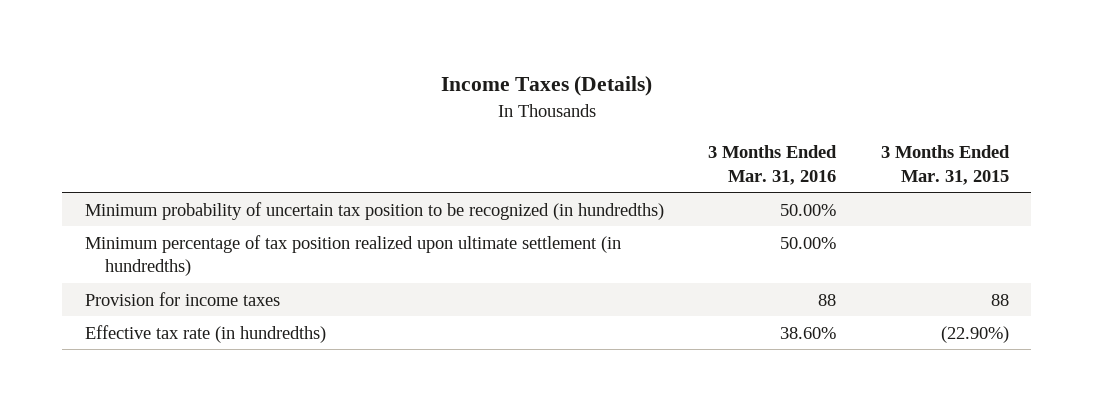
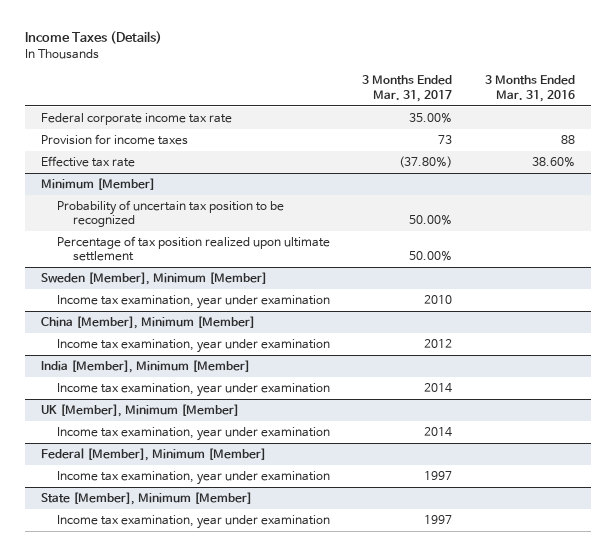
[881,144,1011,185] 3 Months Ended Mar. 31, 2015 -> none
none -> [362,75,453,102] 3 Months Ended Mar. 31, 2017
[84,201,664,220] Minimum probability of uncertain tax position to be recognized (in hundredths) -> none
[84,234,621,277] Minimum percentage of tax position realized upon ultimate settlement (in hundredths) -> none
none -> [40,113,232,126] Federal corporate income tax rate
[84,324,326,343] Effective tax rate (in hundredths) -> [40,156,135,168] Effective tax rate
none -> [40,178,155,191] Minimum [Member]
none -> [57,200,285,228] Probability of uncertain tax position to be recognized
none -> [57,236,331,262] Percentage of tax position realized upon ultimate settlement
none -> [40,272,267,286] Sweden [Member], Minimum [Member]
none -> [57,295,331,310] Income tax examination, year under examination
none -> [40,316,255,330] China [Member], Minimum [Member]
none -> [57,339,331,354] Income tax examination, year under examination
none -> [40,360,250,374] India [Member], Minimum [Member]
none -> [57,383,331,398] Income tax examination, year under examination
none -> [40,404,239,418] UK [Member], Minimum [Member]
none -> [57,427,331,442] Income tax examination, year under examination
none -> [40,448,266,462] Federal [Member], Minimum [Member]
none -> [57,471,331,486] Income tax examination, year under examination
none -> [40,492,252,506] State [Member], Minimum [Member]
none -> [57,515,331,530] Income tax examination, year under examination

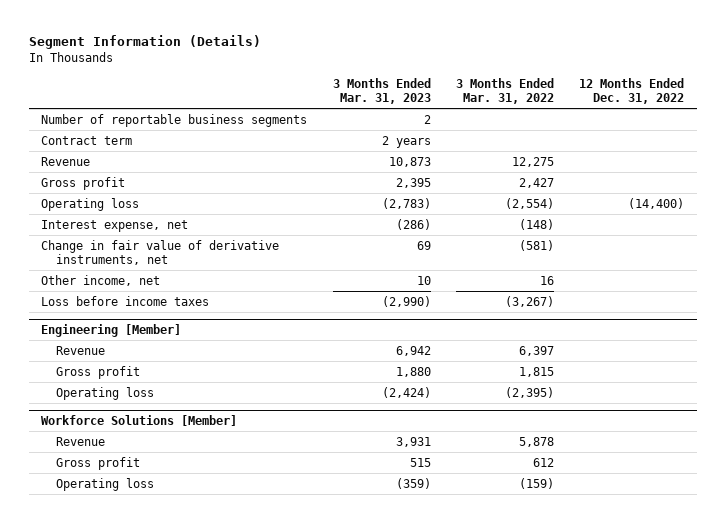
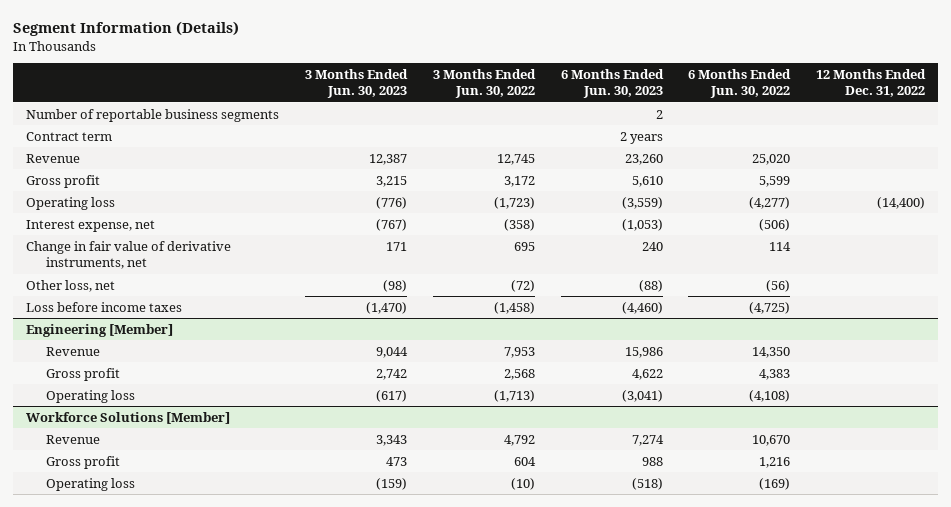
[332,77,431,105] 3 Months Ended Mar. 31, 2023 -> none
[455,77,554,105] 3 Months Ended Mar. 31, 2022 -> none
none -> [305,68,409,99] 3 Months Ended Jun. 30, 2023
none -> [432,68,536,99] 3 Months Ended Jun. 30, 2022
none -> [560,68,664,99] 6 Months Ended Jun. 30, 2023
none -> [688,68,792,99] 6 Months Ended Jun. 30, 2022
[41,274,161,286] Other income, net -> [26,279,116,292] Other loss, net

